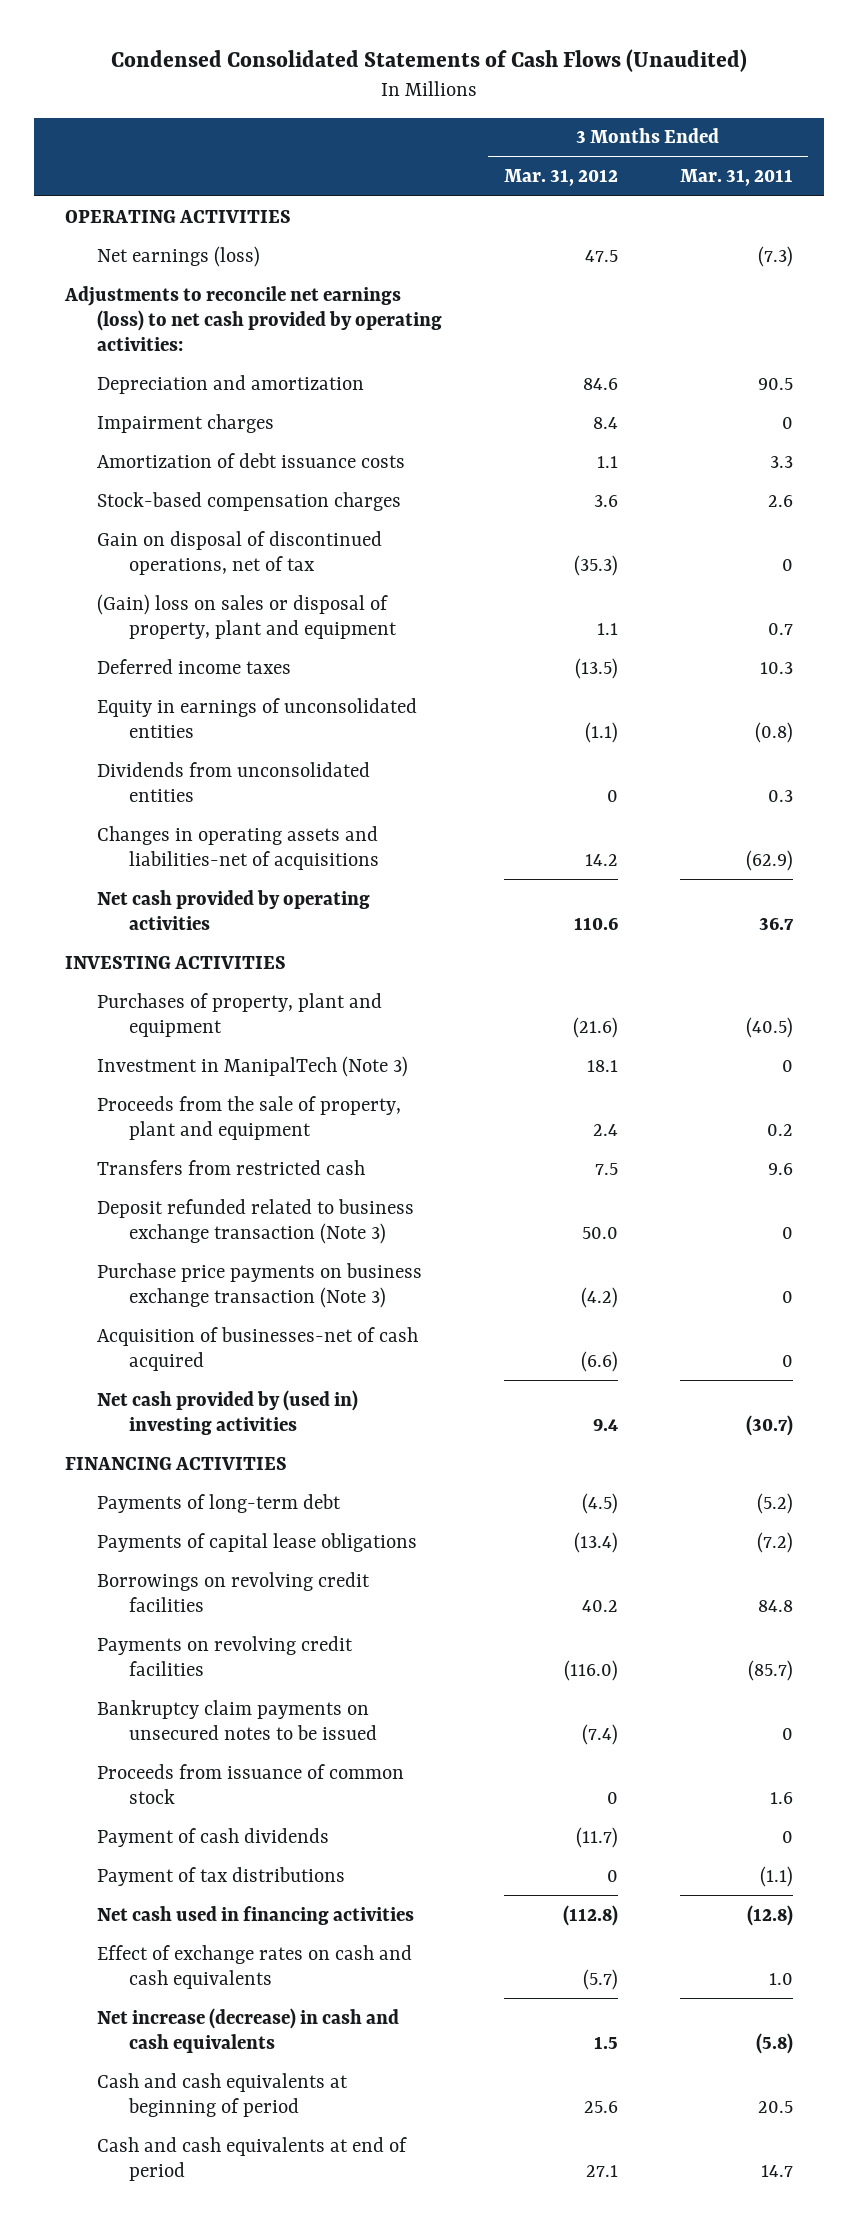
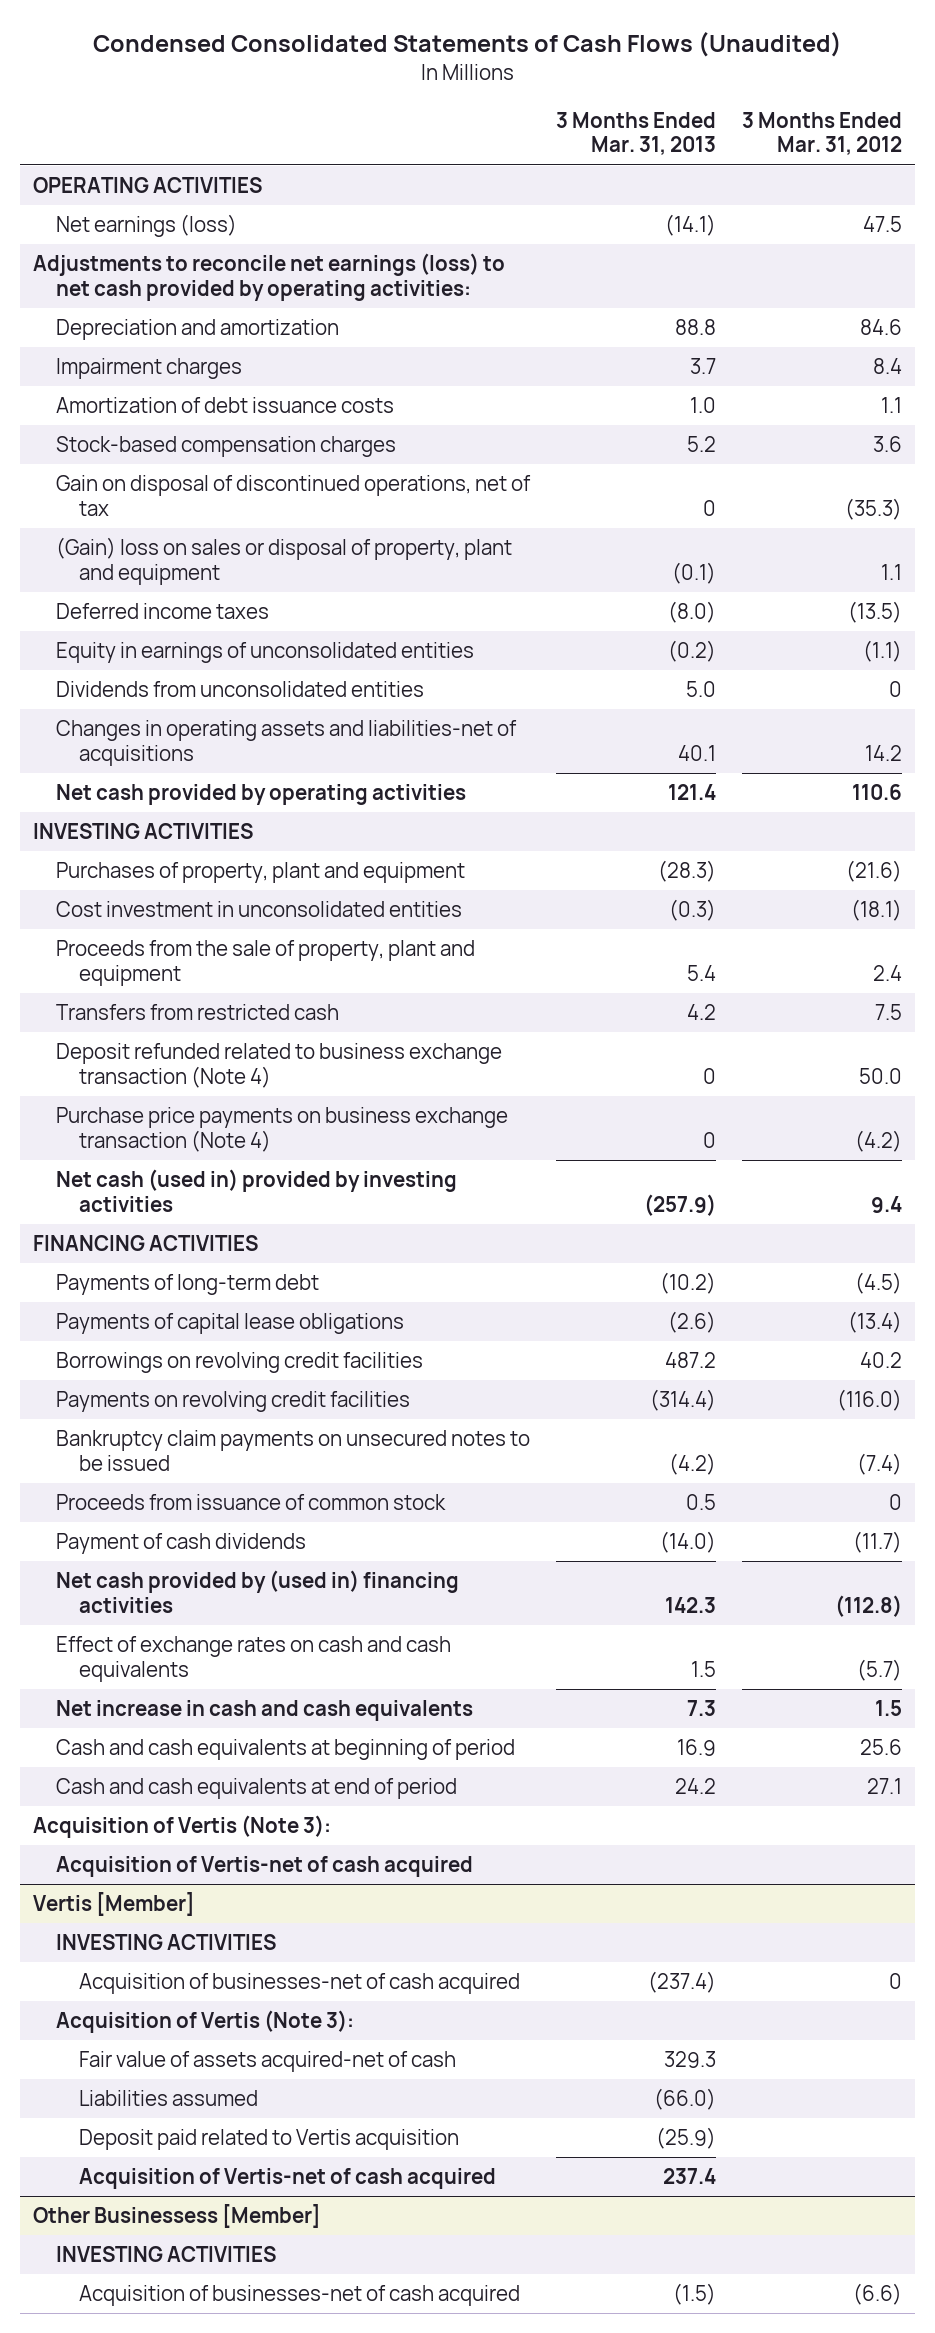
[679,169,793,187] Mar. 31, 2011 -> none
none -> [555,111,716,156] 3 Months Ended Mar. 31, 2013
[96,1055,408,1077] Investment in ManipalTech (Note 3) -> [56,901,463,918] Cost investment in unconsolidated entities
[586,1059,618,1072] 18.1 -> [850,899,902,922] (18.1)
[96,1326,418,1371] Acquisition of businesses-net of cash acquired -> none
[96,1198,414,1244] Deposit refunded related to business exchange transaction (Note 3) -> [56,1043,503,1088] Deposit refunded related to business exchange transaction (Note 4)
[96,1262,422,1308] Purchase price payments on business exchange transaction (Note 3) -> [56,1107,509,1152] Purchase price payments on business exchange transaction (Note 4)
[96,1389,358,1435] Net cash provided by (used in) investing activities -> [56,1169,458,1212] Net cash (used in) provided by investing activities
[96,1866,345,1886] Payment of tax distributions -> none
[96,1905,414,1925] Net cash used in financing activities -> [56,1570,460,1613] Net cash provided by (used in) financing activities
[96,2007,399,2053] Net increase (decrease) in cash and cash equivalents -> [56,1700,474,1722] Net increase in cash and cash equivalents
none -> [33,1815,332,1839] Acquisition of Vertis (Note 3):
none -> [56,1856,474,1878] Acquisition of Vertis-net of cash acquired
none -> [33,1892,196,1917] Vertis [Member]
none -> [56,1934,277,1951] INVESTING ACTIVITIES
none -> [79,1973,521,1995] Acquisition of businesses-net of cash acquired
none -> [56,2010,355,2034] Acquisition of Vertis (Note 3):
none -> [79,2051,457,2073] Fair value of assets acquired-net of cash
none -> [79,2090,259,2107] Liabilities assumed
none -> [79,2129,460,2151] Deposit paid related to Vertis acquisition
none -> [79,2168,497,2190] Acquisition of Vertis-net of cash acquired
none -> [33,2204,322,2229] Other Businessess [Member]
none -> [56,2246,277,2263] INVESTING ACTIVITIES
none -> [79,2285,521,2307] Acquisition of businesses-net of cash acquired

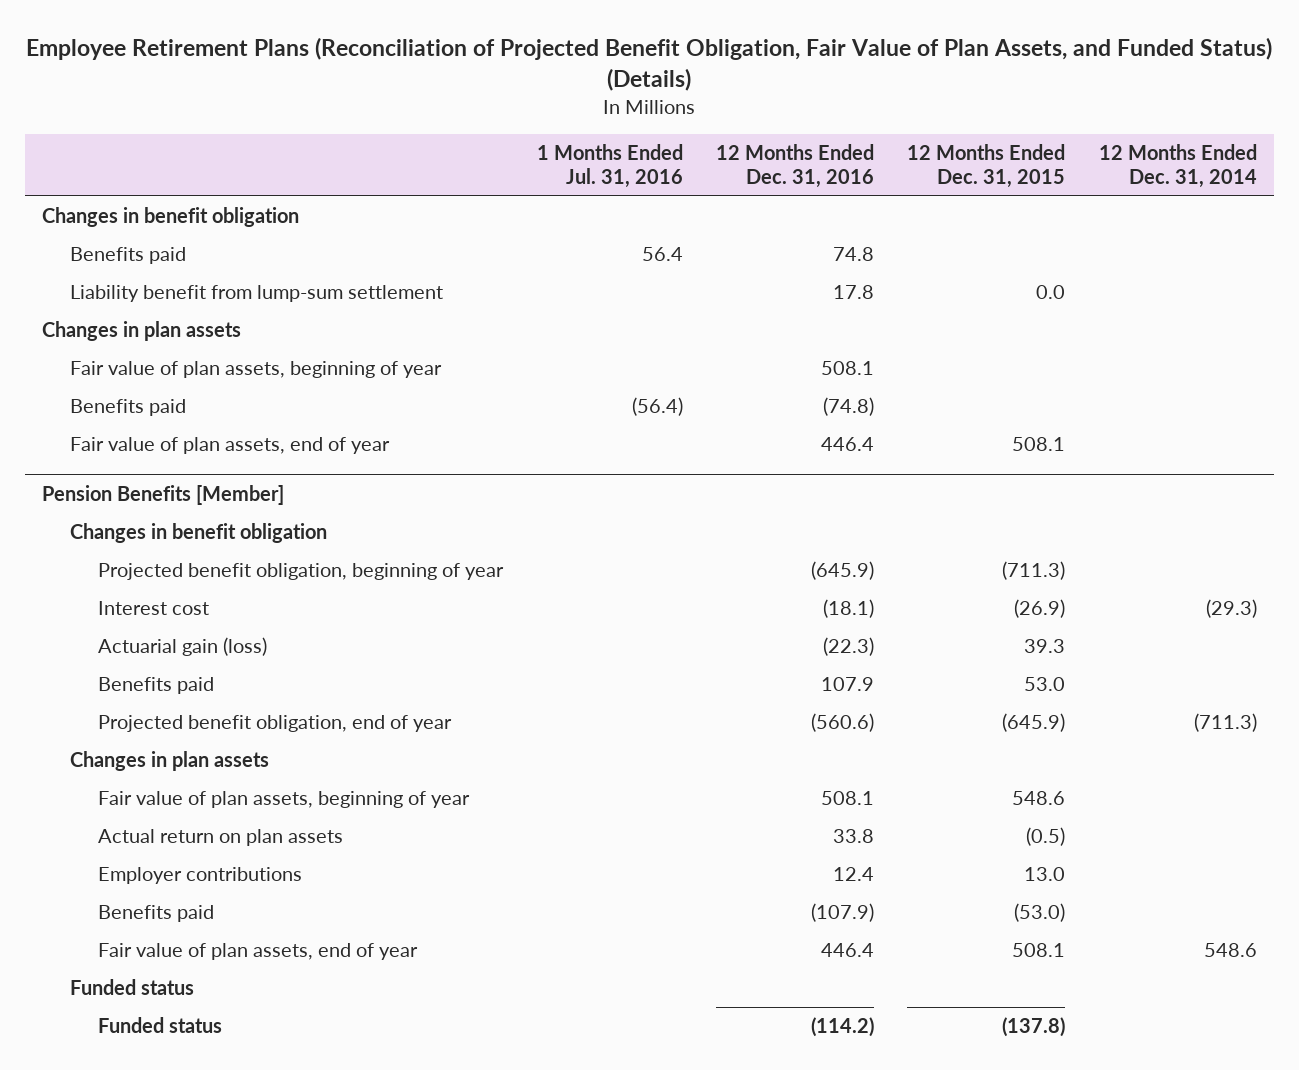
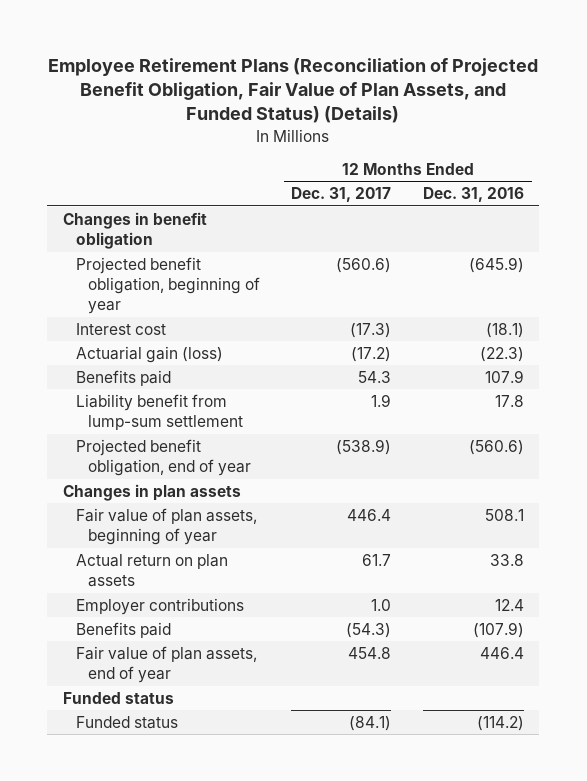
[536,143,683,188] 1 Months Ended Jul. 31, 2016 -> none
[907,143,1066,188] 12 Months Ended Dec. 31, 2015 -> none
[1098,143,1257,188] 12 Months Ended Dec. 31, 2014 -> none
none -> [291,187,392,203] Dec. 31, 2017
[70,247,187,265] Benefits paid -> none
[41,321,241,342] Changes in plan assets -> none
[70,361,443,379] Fair value of plan assets, beginning of year -> none
[70,399,187,417] Benefits paid -> none
[70,437,391,455] Fair value of plan assets, end of year -> none
[41,485,284,506] Pension Benefits [Member] -> none
[70,523,328,544] Changes in benefit obligation -> none
[70,285,444,303] Liability benefit from lump-sum settlement -> [75,393,244,431] Liability benefit from lump-sum settlement

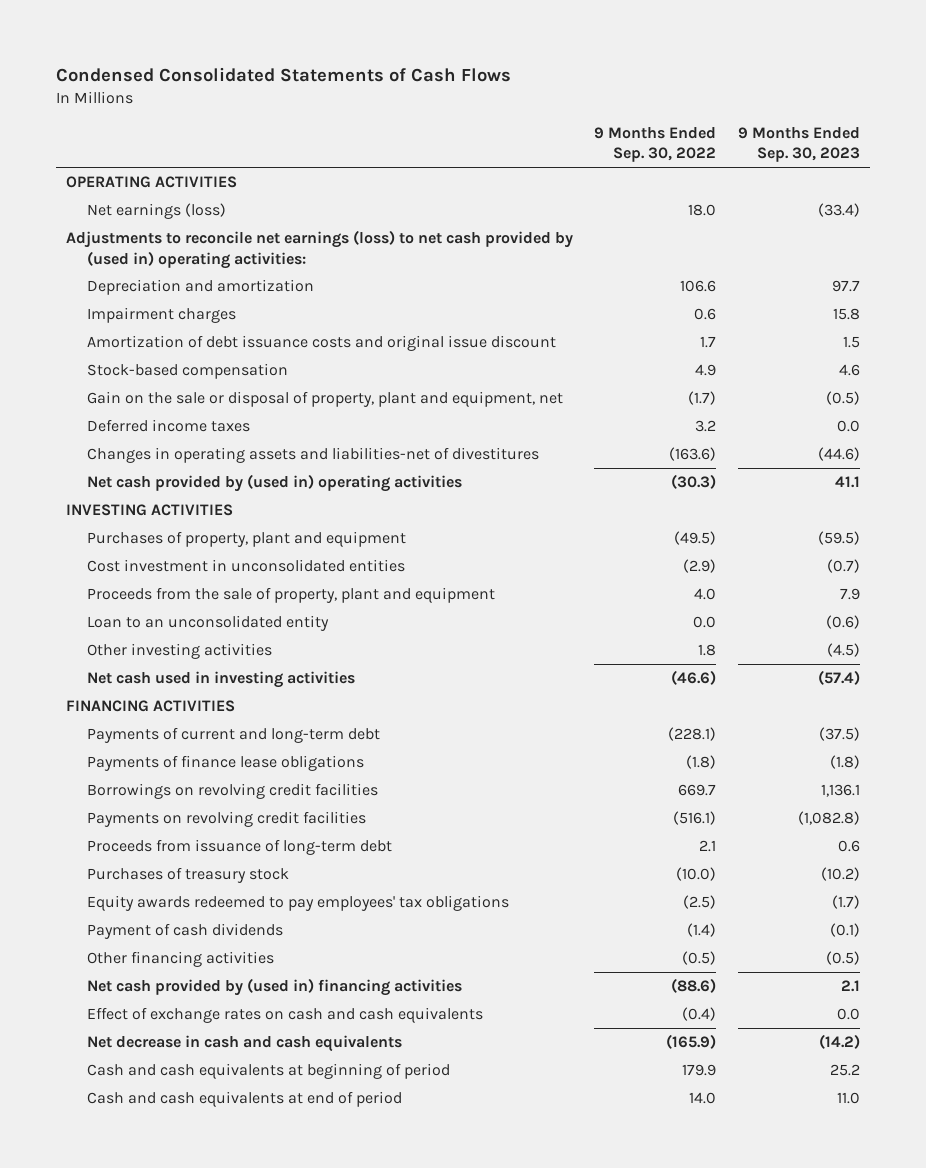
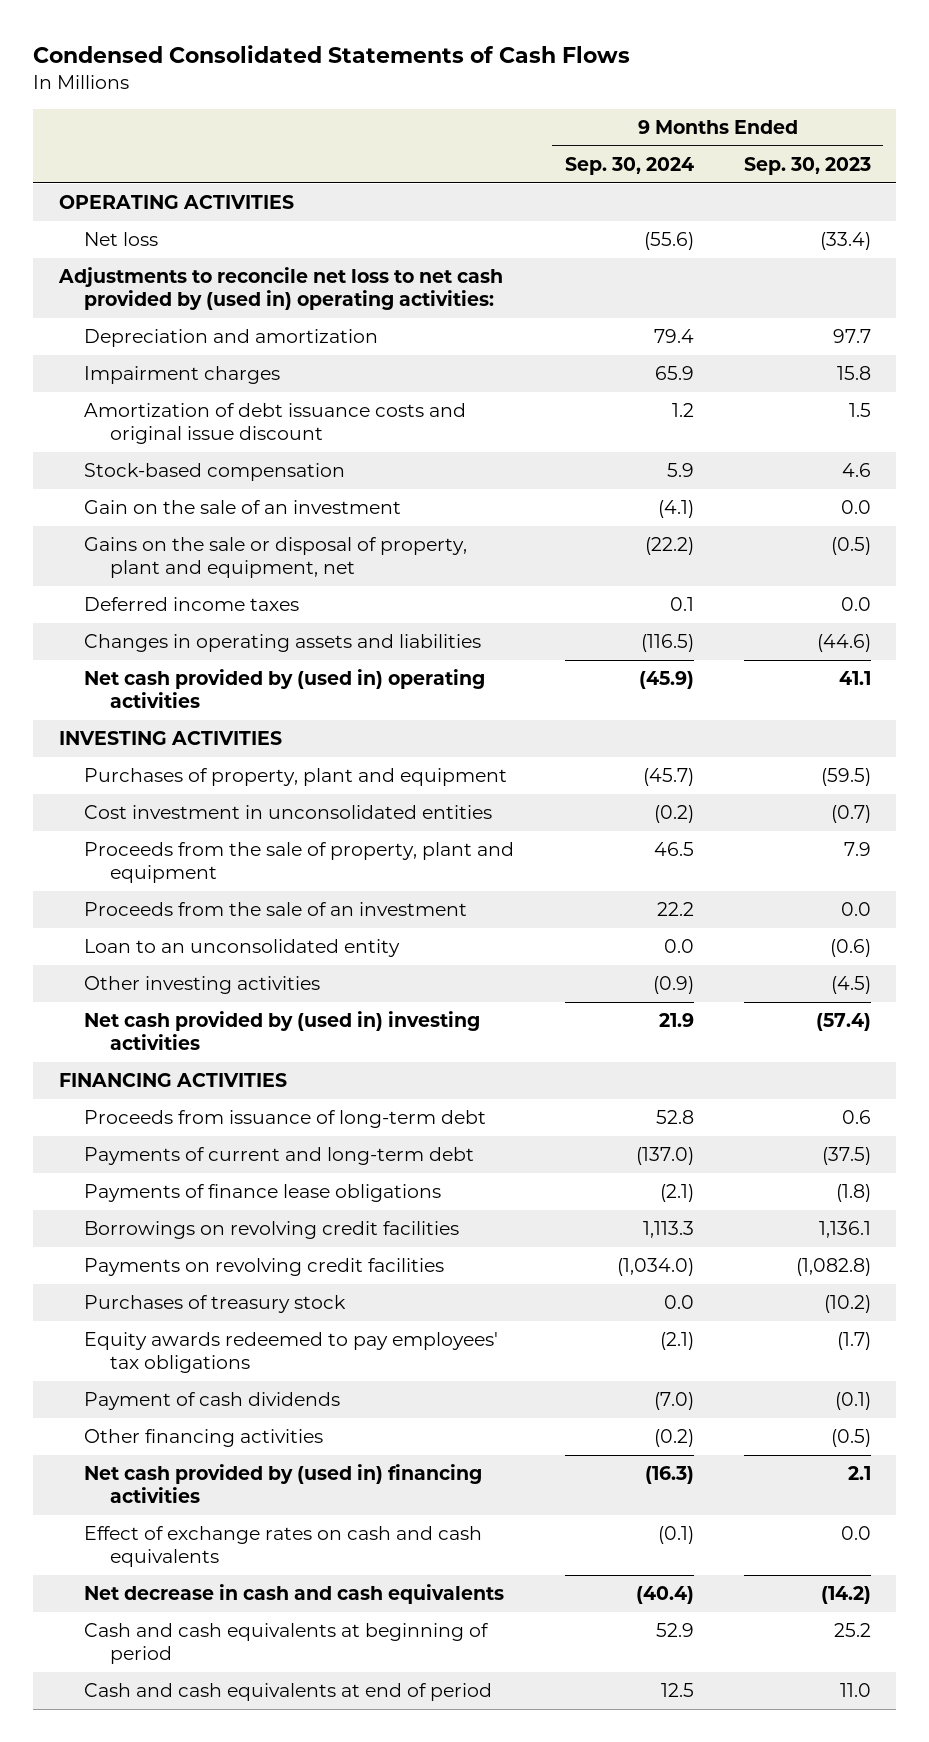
[594,126,717,163] 9 Months Ended Sep. 30, 2022 -> none
none -> [564,157,694,176] Sep. 30, 2024
[86,202,226,219] Net earnings (loss) -> [84,232,159,247] Net loss
[66,229,574,269] Adjustments to reconcile net earnings (loss) to net cash provided by (used in) operating activities: -> [57,267,503,311] Adjustments to reconcile net loss to net cash provided by (used in) operating activities:
none -> [84,500,402,515] Gain on the sale of an investment
[86,390,563,407] Gain on the sale or disposal of property, plant and equipment, net -> [84,537,468,579] Gains on the sale or disposal of property, plant and equipment, net
[86,446,539,463] Changes in operating assets and liabilities-net of divestitures -> [84,634,482,653] Changes in operating assets and liabilities
none -> [84,902,468,917] Proceeds from the sale of an investment
[86,670,355,688] Net cash used in investing activities -> [84,1011,481,1051] Net cash provided by (used in) investing activities
[86,838,392,855] Proceeds from issuance of long-term debt -> [84,1110,487,1129] Proceeds from issuance of long-term debt

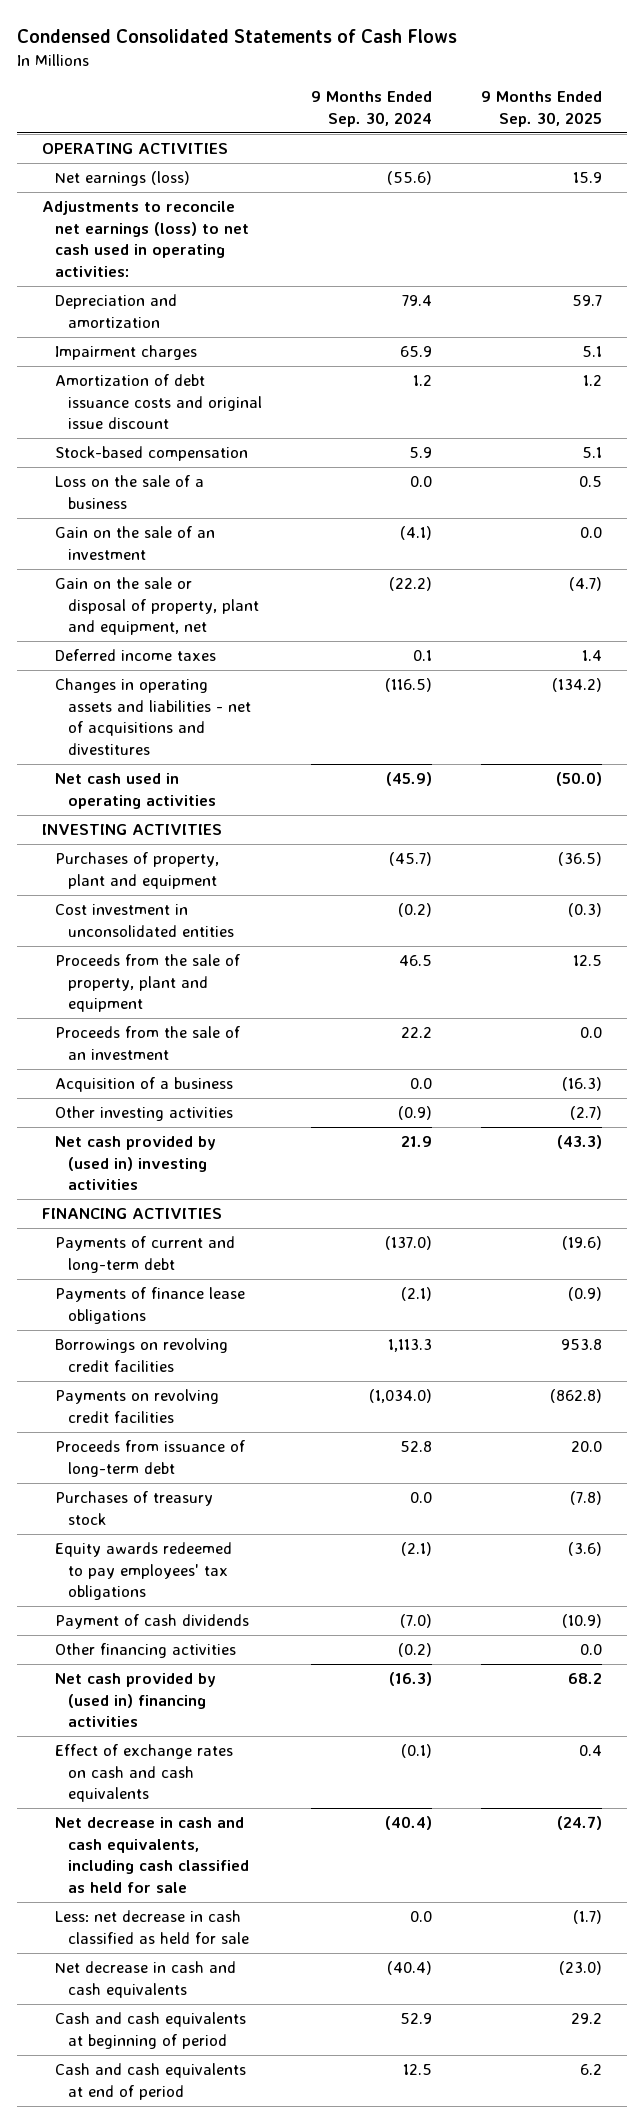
[743,157,871,176] Sep. 30, 2023 -> none
none -> [481,91,603,128] 9 Months Ended Sep. 30, 2025
[84,232,159,247] Net loss -> [54,171,190,187] Net earnings (loss)
[57,267,503,311] Adjustments to reconcile net loss to net cash provided by (used in) operating activities: -> [41,201,249,278] Adjustments to reconcile net earnings (loss) to net cash used in operating activities:
none -> [54,475,204,509] Loss on the sale of a business
[84,537,468,579] Gains on the sale or disposal of property, plant and equipment, net -> [54,577,259,636] Gain on the sale or disposal of property, plant and equipment, net
[84,634,482,653] Changes in operating assets and liabilities -> [54,678,251,756] Changes in operating assets and liabilities - net of acquisitions and divestitures
[84,669,486,709] Net cash provided by (used in) operating activities -> [54,773,216,809] Net cash used in operating activities
[84,939,401,958] Loan to an unconsolidated entity -> none
none -> [54,1077,233,1093] Acquisition of a business
[84,1110,487,1129] Proceeds from issuance of long-term debt -> [54,1440,245,1477] Proceeds from issuance of long-term debt
none -> [54,1817,249,1894] Net decrease in cash and cash equivalents, including cash classified as held for sale
none -> [54,1910,249,1944] Less: net decrease in cash classified as held for sale

